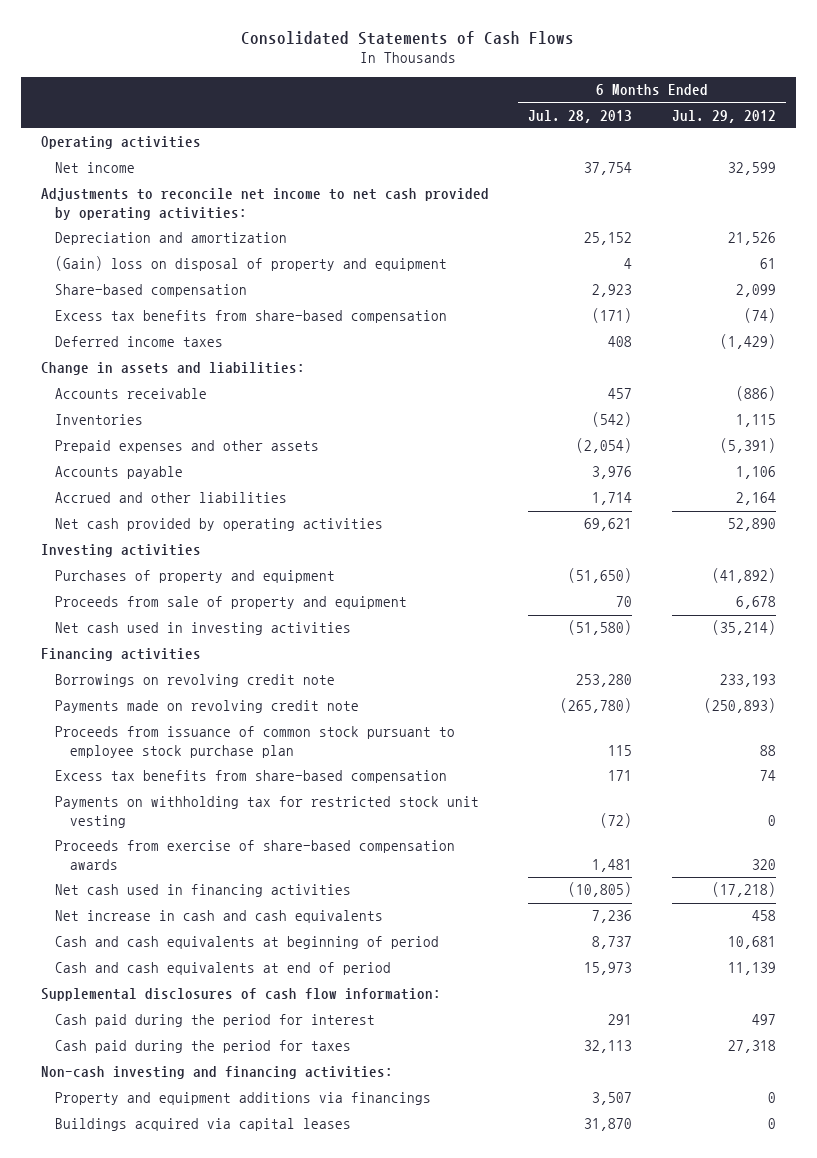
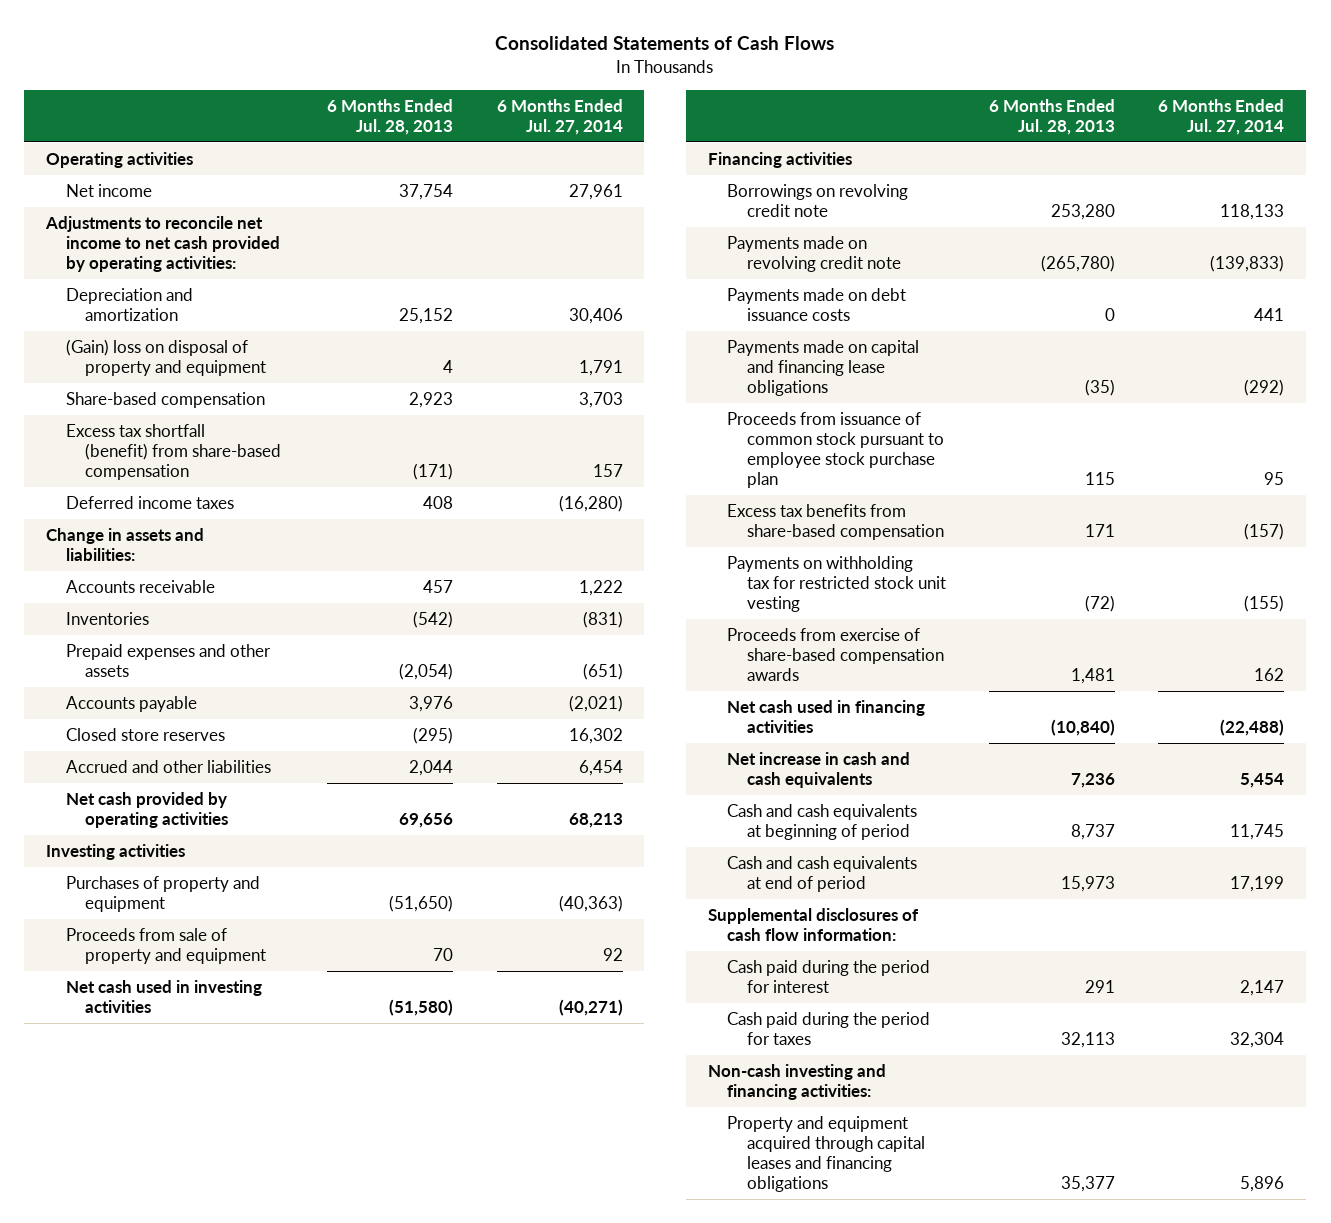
[672,109,777,123] Jul. 29, 2012 -> none
none -> [496,98,623,135] 6 Months Ended Jul. 27, 2014
[55,310,448,324] Excess tax benefits from share-based compensation -> [65,423,282,481] Excess tax shortfall (benefit) from share-based compensation
none -> [65,727,225,741] Closed store reserves
[592,492,633,506] 1,714 -> [409,759,454,776] 2,044
[584,518,633,532] 69,621 -> [399,812,454,828] 69,656
none -> [727,287,907,321] Payments made on debt issuance costs
none -> [727,339,920,397] Payments made on capital and financing lease obligations
[568,882,633,898] (10,805) -> [1051,718,1116,736] (10,840)
[55,1118,352,1132] Buildings acquired via capital leases -> none
[55,1092,432,1106] Property and equipment additions via financings -> [727,1115,925,1193] Property and equipment acquired through capital leases and financing obligations
[592,1092,633,1106] 3,507 -> [1061,1176,1116,1193] 35,377

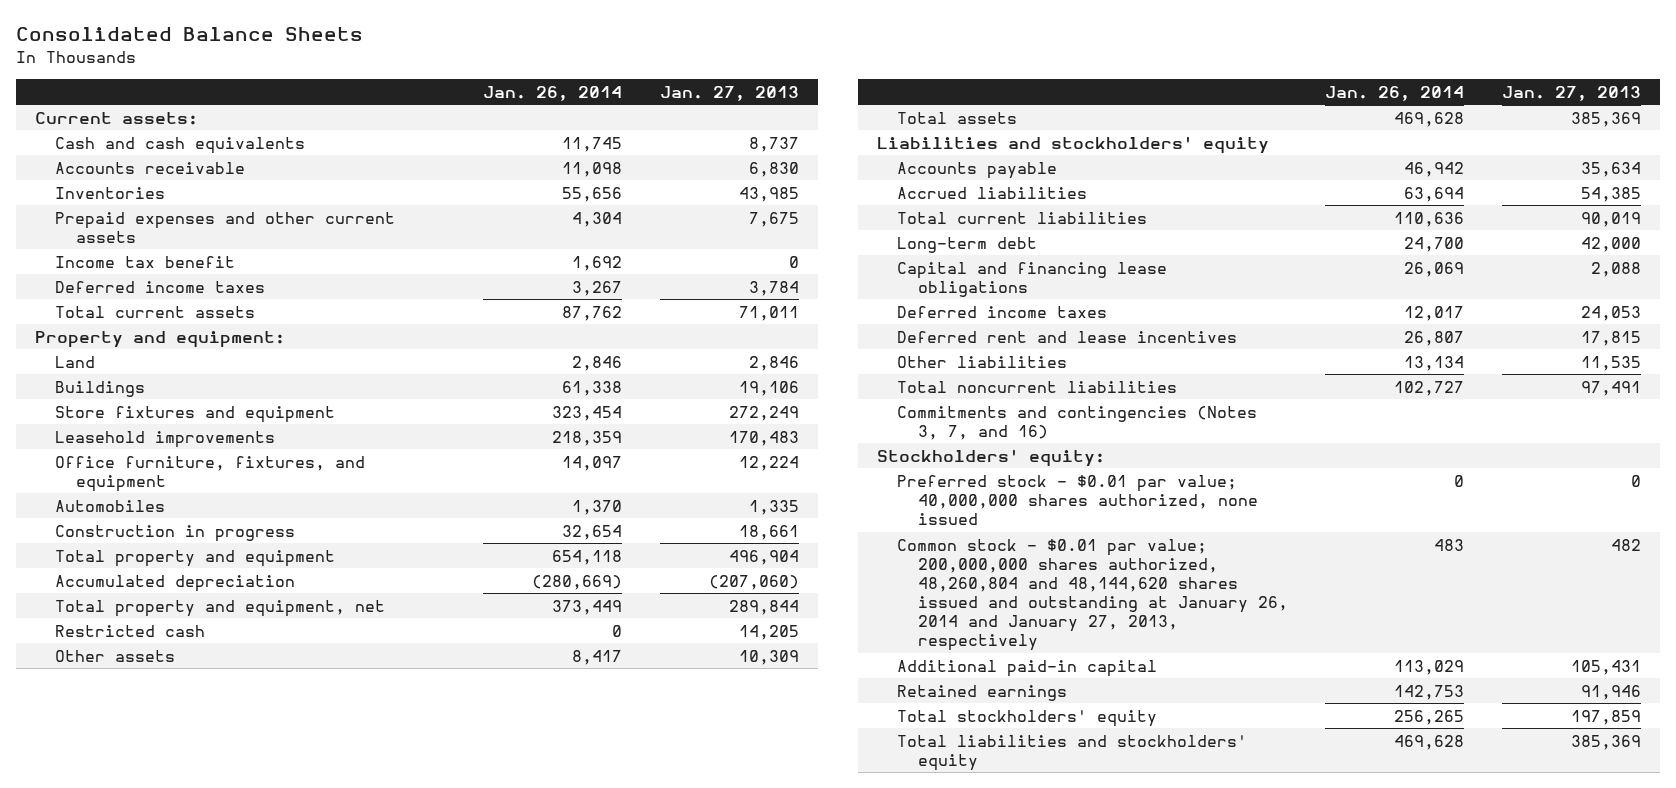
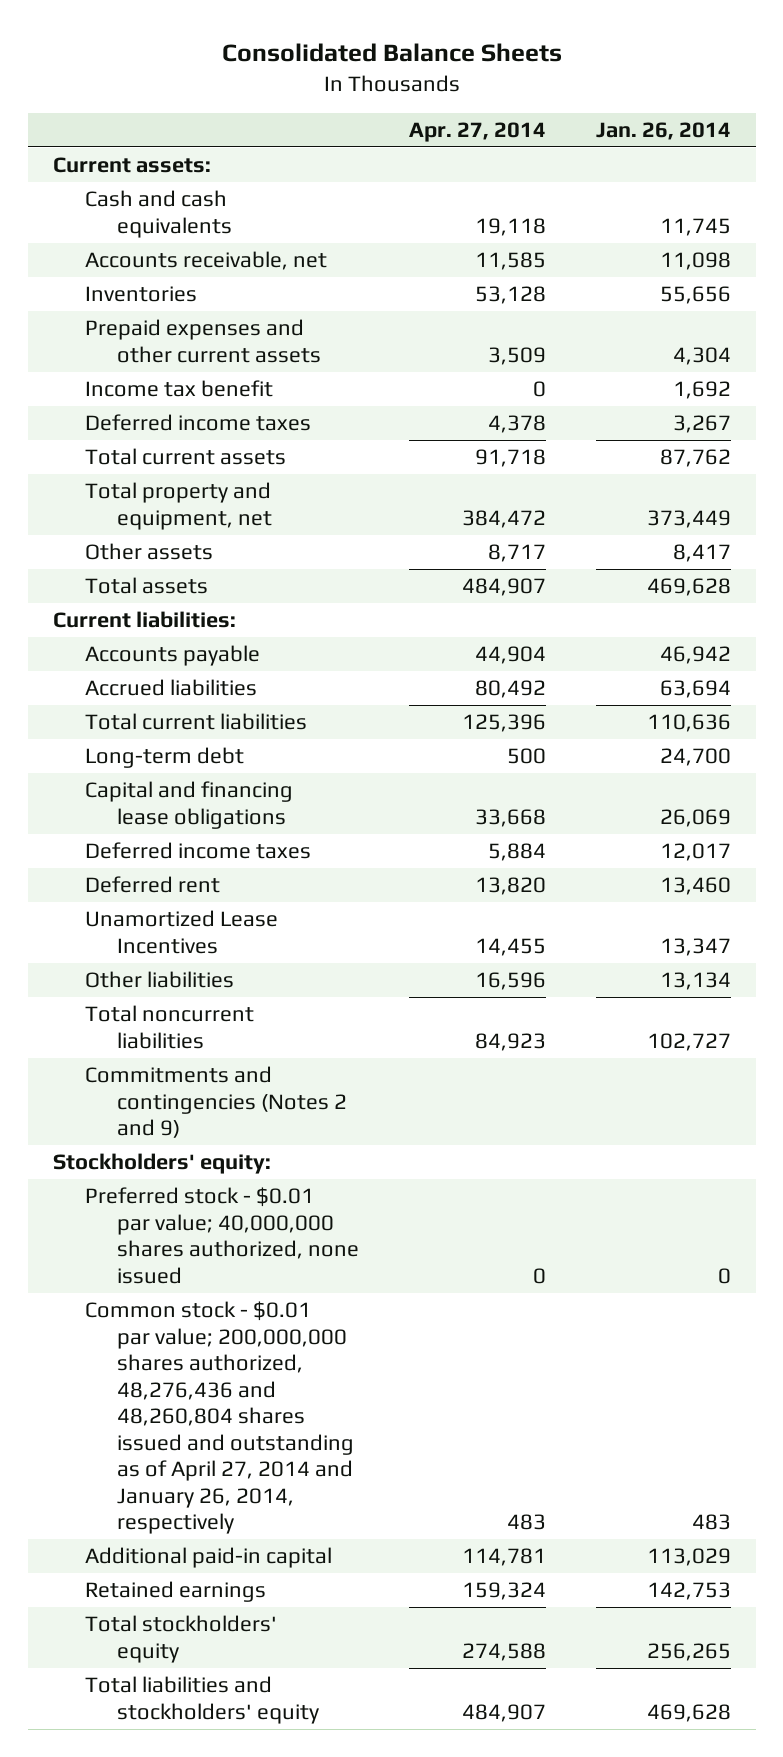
[659,85,799,101] Jan. 27, 2013 -> none
none -> [408,121,546,142] Apr. 27, 2014
[55,161,246,174] Accounts receivable -> [84,251,327,271] Accounts receivable, net
[34,330,285,348] Property and equipment: -> none
[55,355,96,368] Land -> none
[55,380,146,397] Buildings -> none
[55,405,336,423] Store fixtures and equipment -> none
[55,430,276,448] Leasehold improvements -> none
[55,455,366,492] Office furniture, fixtures, and equipment -> none
[55,499,166,512] Automobiles -> none
[55,524,296,542] Construction in progress -> none
[55,549,336,567] Total property and equipment -> none
[55,574,296,592] Accumulated depreciation -> none
[55,624,206,637] Restricted cash -> none
[877,135,1270,154] Liabilities and stockholders' equity -> none
none -> [52,611,236,629] Current liabilities:
[897,330,1238,343] Deferred rent and lease incentives -> [84,876,220,894] Deferred rent
[1404,330,1465,346] 26,807 -> [659,877,731,896] 13,460
none -> [84,910,278,954] Unamortized Lease Incentives
[897,405,1258,440] Commitments and contingencies (Notes 3, 7, and 16) -> [84,1066,348,1139] Commitments and contingencies (Notes 2 and 9)
[897,538,1288,652] Common stock - $0.01 par value; 200,000,000 shares authorized, 48,260,804 and 48,144,620 shares issued and outstanding at January 26, 2014 and January 27, 2013, respectively -> [84,1301,355,1535] Common stock - $0.01 par value; 200,000,000 shares authorized, 48,276,436 and 48,260,804 shares issued and outstanding as of April 27, 2014 and January 26, 2014, respectively

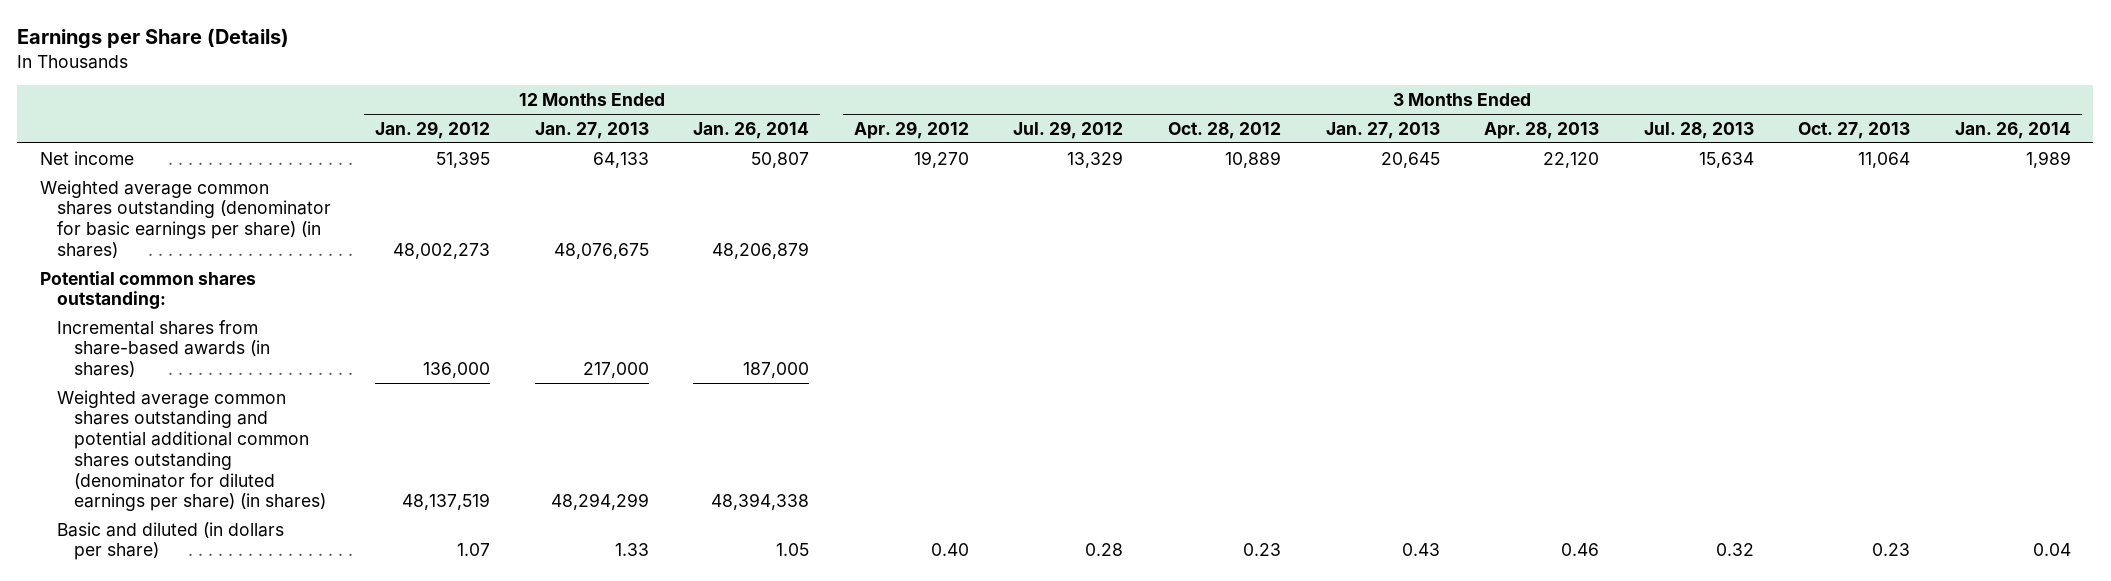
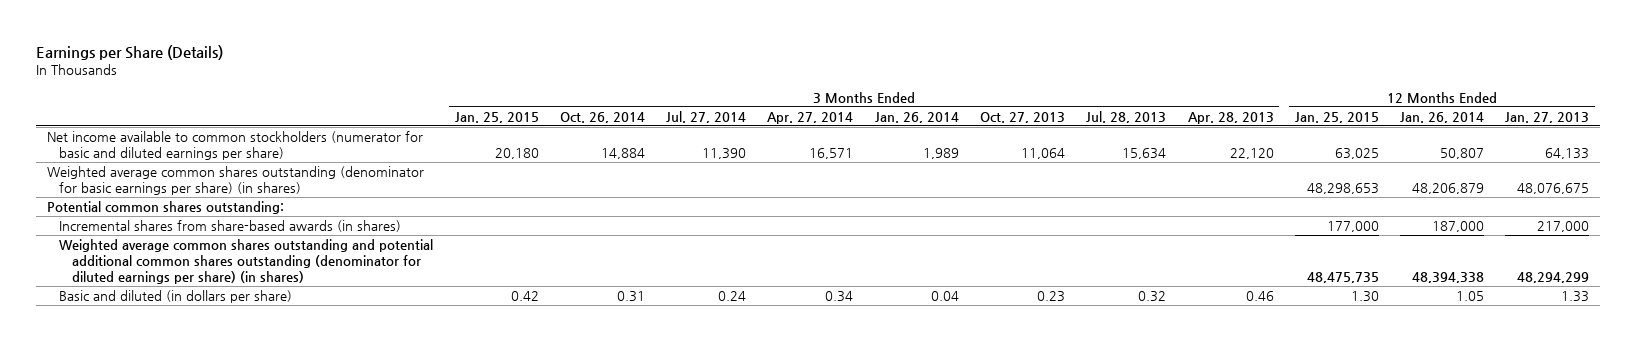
[375,120,491,139] Jan. 29, 2012 -> none
[853,120,969,139] Apr. 29, 2012 -> none
[1013,120,1124,139] Jul. 29, 2012 -> none
[1168,121,1282,139] Oct. 28, 2012 -> none
[1325,121,1440,139] Jan. 27, 2013 -> none
none -> [454,112,539,124] Jan. 25, 2015
none -> [559,112,645,124] Oct. 26, 2014
none -> [666,111,747,124] Jul. 27, 2014
none -> [767,112,854,125] Apr. 27, 2014
none -> [1294,112,1379,124] Jan. 25, 2015
[39,150,134,165] Net income -> [46,131,423,161] Net income available to common stockholders (numerator for basic and diluted earnings per share)

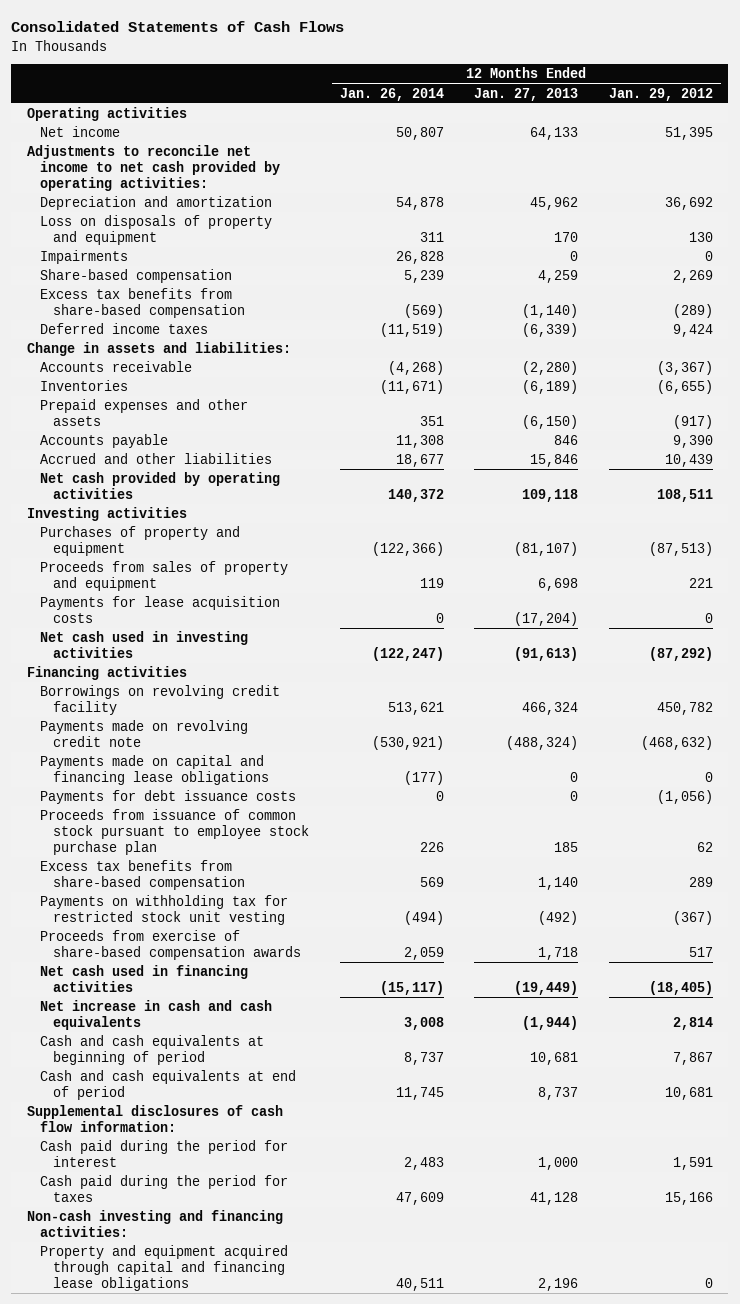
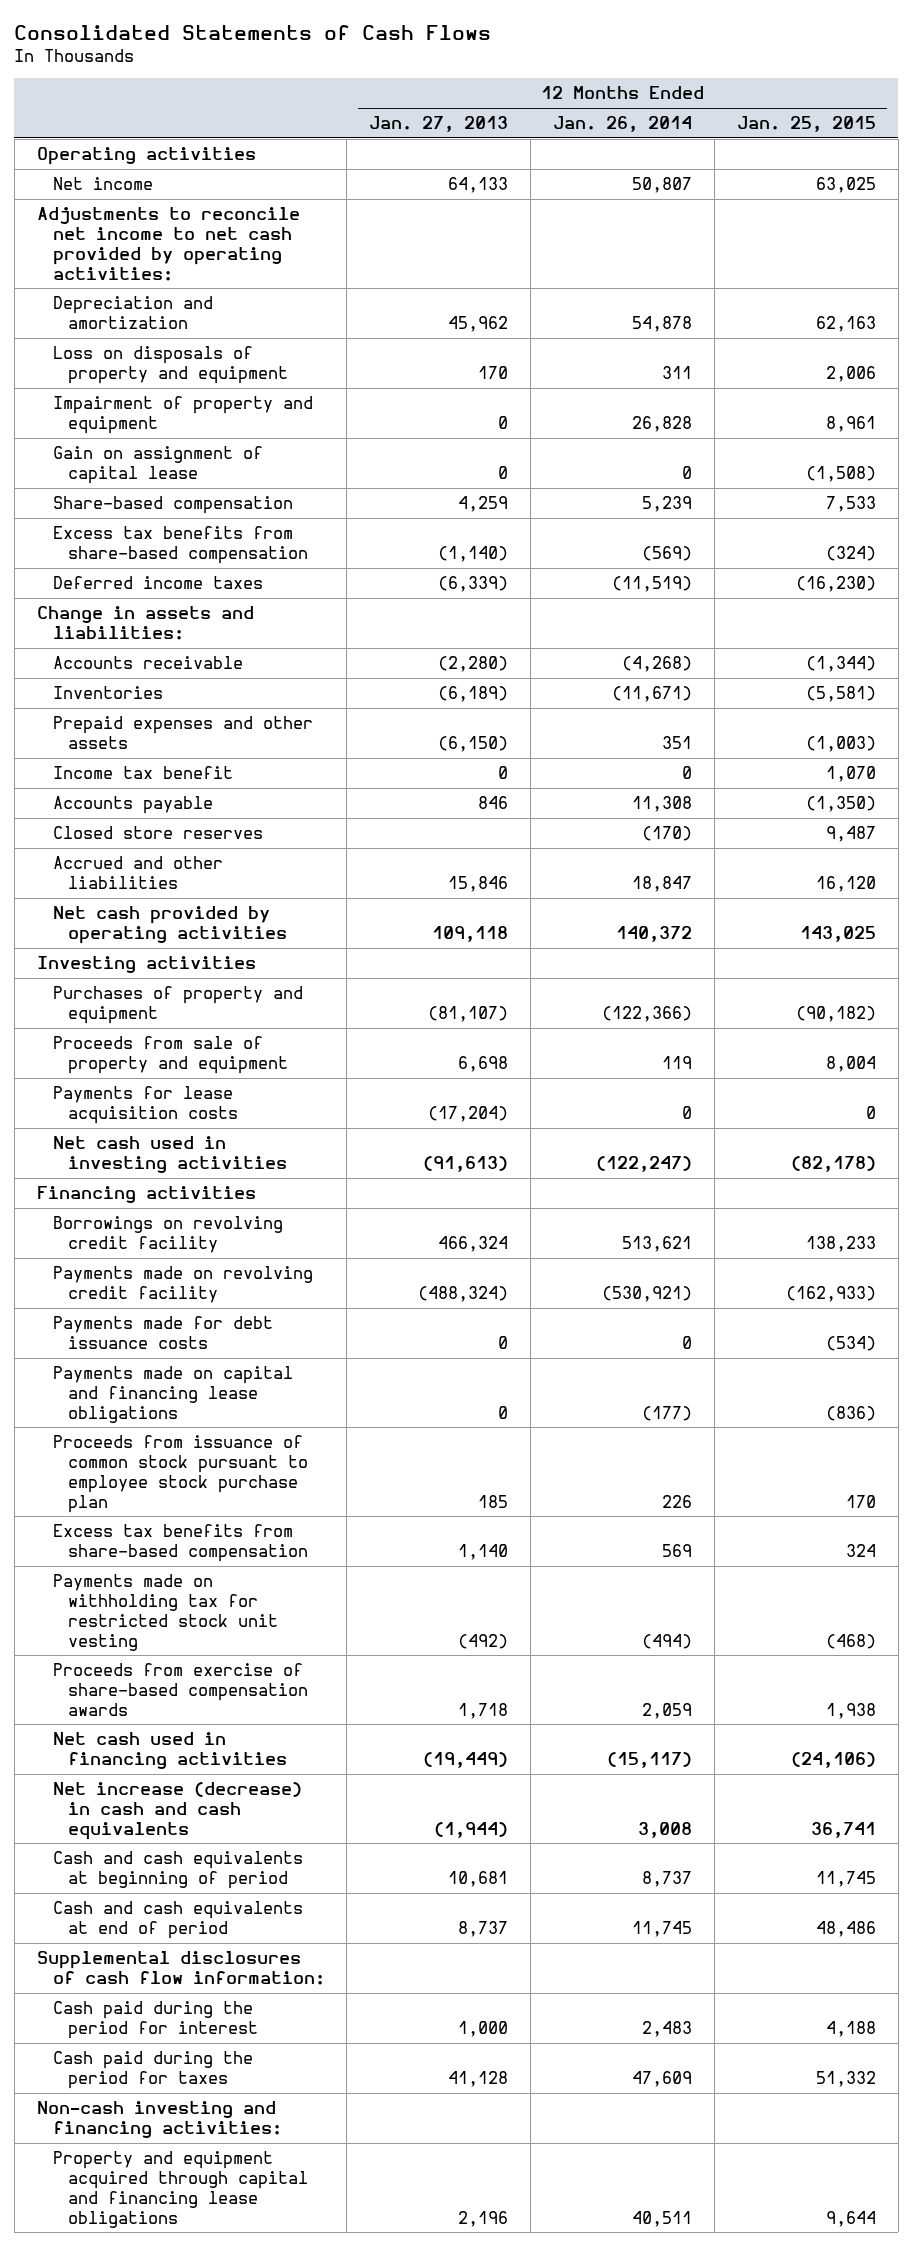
[608,87,713,101] Jan. 29, 2012 -> none
none -> [737,116,877,133] Jan. 25, 2015
[39,250,128,265] Impairments -> [52,396,313,434] Impairment of property and equipment
none -> [52,446,263,484] Gain on assignment of capital lease
none -> [52,766,233,780] Income tax benefit
none -> [52,826,263,840] Closed store reserves
[395,454,444,468] 18,677 -> [632,875,693,892] 18,847
[39,561,288,591] Proceeds from sales of property and equipment -> [52,1036,289,1074] Proceeds from sale of property and equipment
[39,720,248,747] Payments made on revolving credit note -> [52,1266,313,1303] Payments made on revolving credit facility
none -> [52,1316,273,1349] Payments made for debt issuance costs
[39,790,296,805] Payments for debt issuance costs -> none
[39,895,288,925] Payments on withholding tax for restricted stock unit vesting -> [52,1574,279,1651] Payments made on withholding tax for restricted stock unit vesting
[39,1000,272,1030] Net increase in cash and cash equivalents -> [52,1782,302,1840] Net increase (decrease) in cash and cash equivalents

